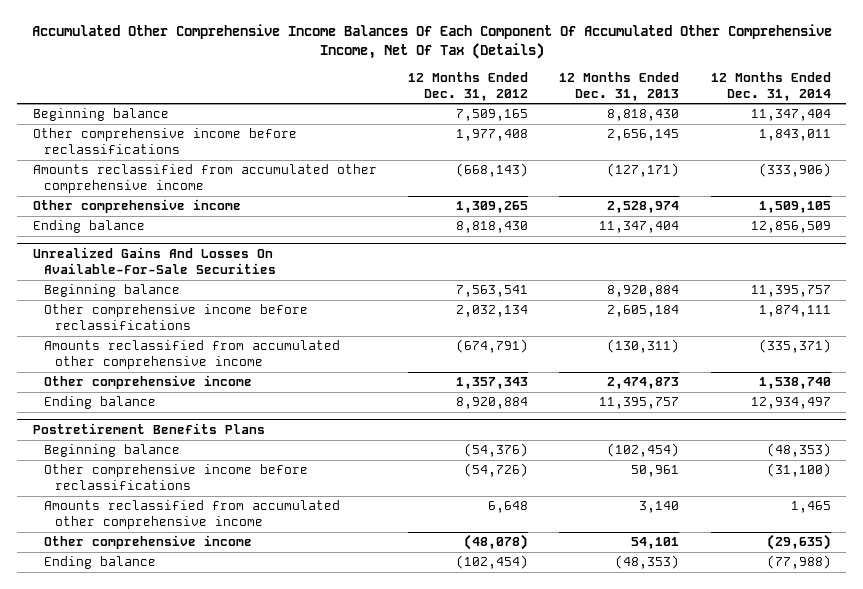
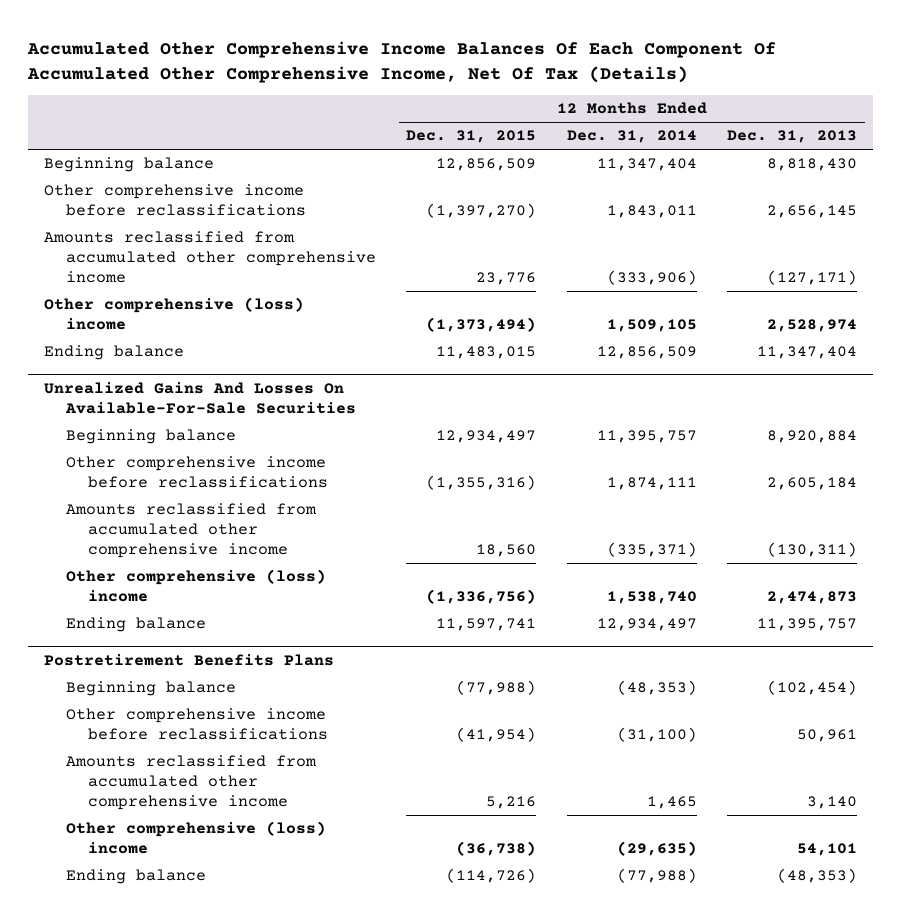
[407,71,528,101] 12 Months Ended Dec. 31, 2012 -> none
none -> [406,130,537,144] Dec. 31, 2015
[32,199,241,214] Other comprehensive income -> [43,297,304,331] Other comprehensive (loss) income
[43,375,252,390] Other comprehensive income -> [65,569,326,603] Other comprehensive (loss) income
[43,535,252,550] Other comprehensive income -> [65,821,326,855] Other comprehensive (loss) income

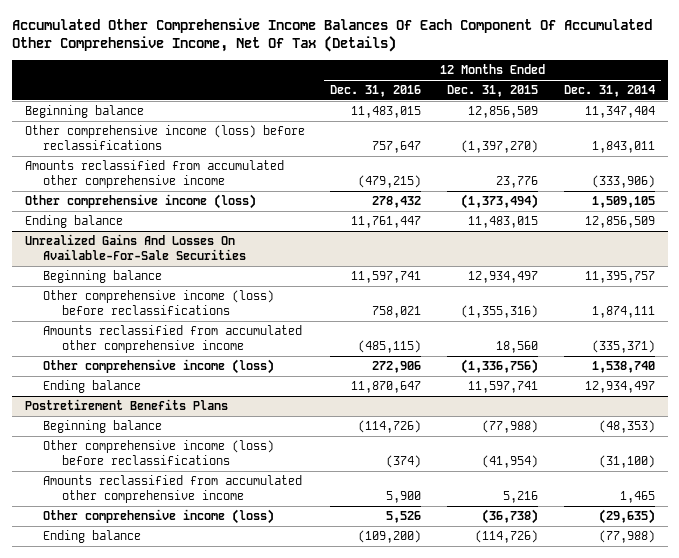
[727,130,858,144] Dec. 31, 2013 -> none
none -> [330,85,422,98] Dec. 31, 2016
[43,184,306,217] Other comprehensive income before reclassifications -> [24,125,305,151] Other comprehensive income (loss) before reclassifications
[43,297,304,331] Other comprehensive (loss) income -> [24,194,256,210] Other comprehensive income (loss)
[65,456,328,489] Other comprehensive income before reclassifications -> [43,290,275,316] Other comprehensive income (loss) before reclassifications
[65,569,326,603] Other comprehensive (loss) income -> [43,359,275,375] Other comprehensive income (loss)
[65,708,328,741] Other comprehensive income before reclassifications -> [43,440,275,466] Other comprehensive income (loss) before reclassifications
[65,821,326,855] Other comprehensive (loss) income -> [43,509,275,525] Other comprehensive income (loss)

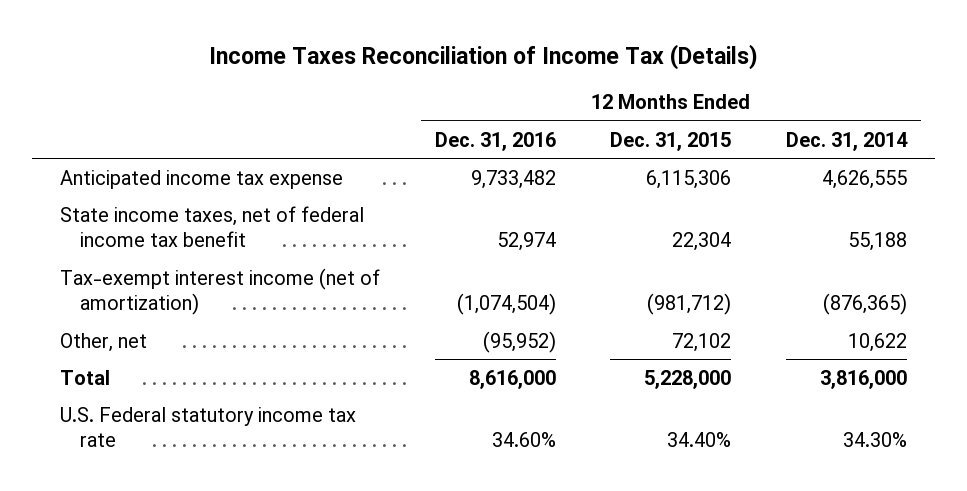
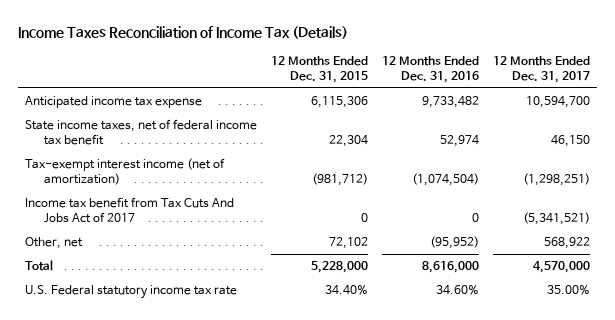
[786,131,909,151] Dec. 31, 2014 -> none
none -> [492,55,590,83] 12 Months Ended Dec. 31, 2017
none -> [25,197,235,224] Income tax benefit from Tax Cuts And Jobs Act of 2017

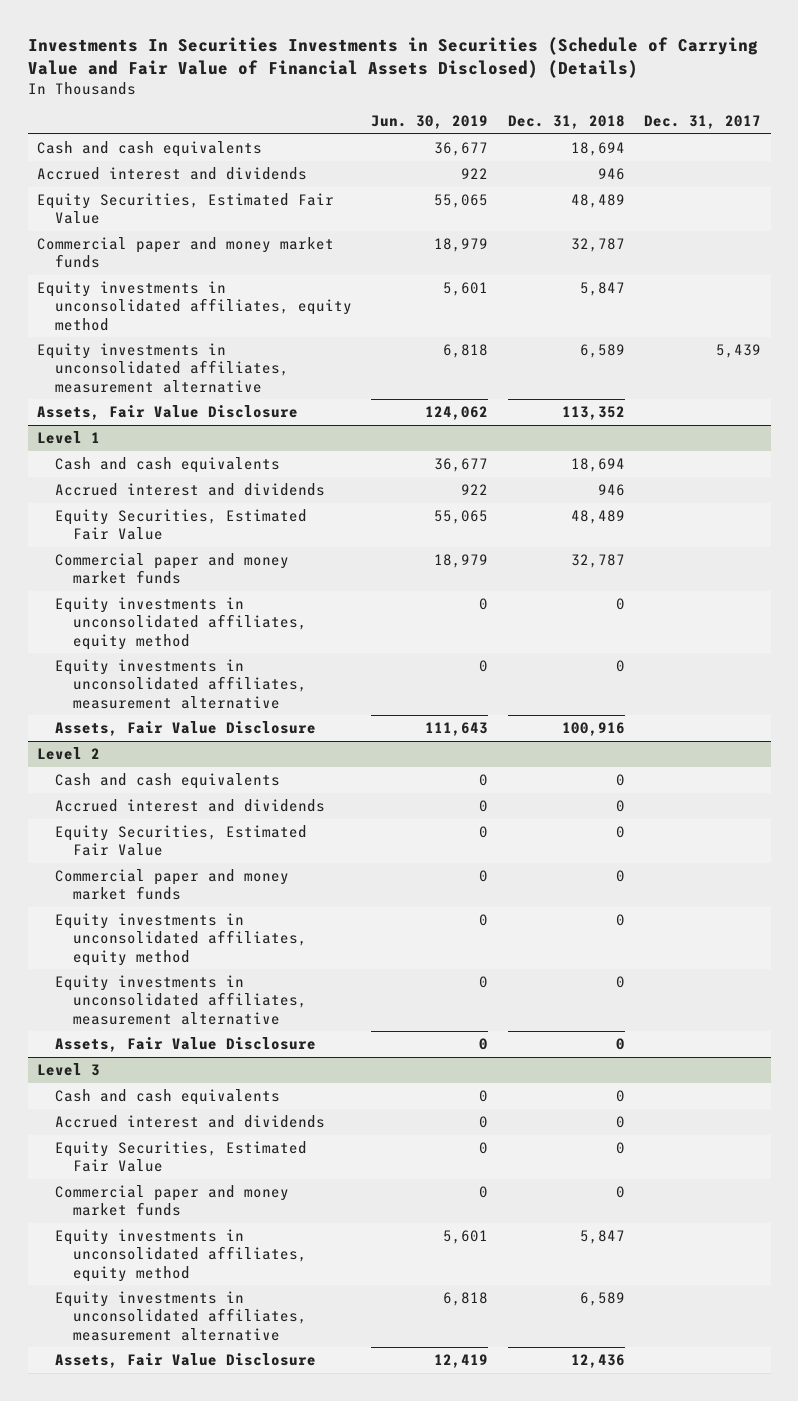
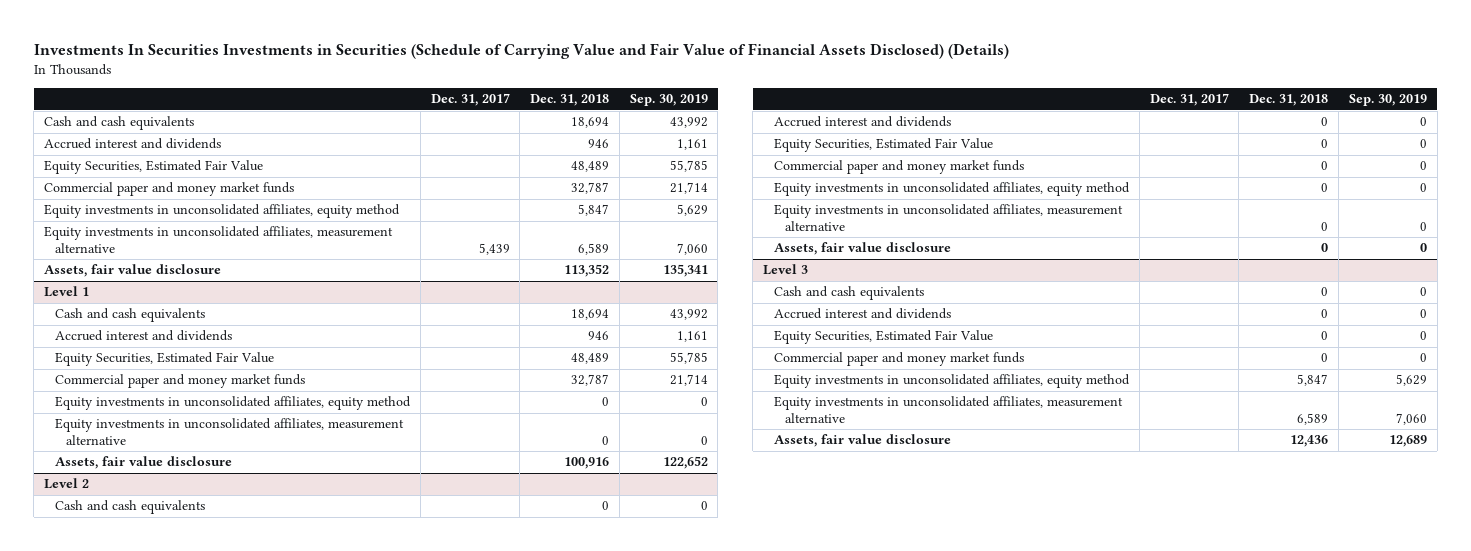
[371,115,489,130] Jun. 30, 2019 -> none
none -> [629,94,708,107] Sep. 30, 2019
[37,404,299,420] Assets, Fair Value Disclosure -> [43,264,221,278] Assets, fair value disclosure
[54,720,316,736] Assets, Fair Value Disclosure -> [55,456,233,470] Assets, fair value disclosure
[54,1036,316,1052] Assets, Fair Value Disclosure -> [774,242,952,256] Assets, fair value disclosure
[54,1352,316,1368] Assets, Fair Value Disclosure -> [774,434,952,448] Assets, fair value disclosure

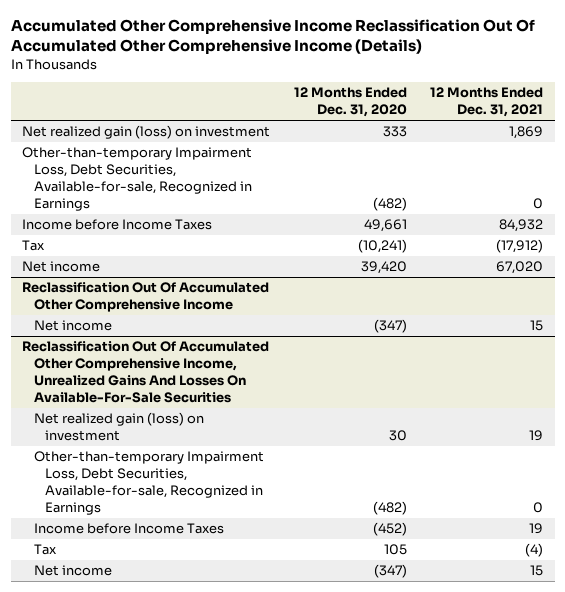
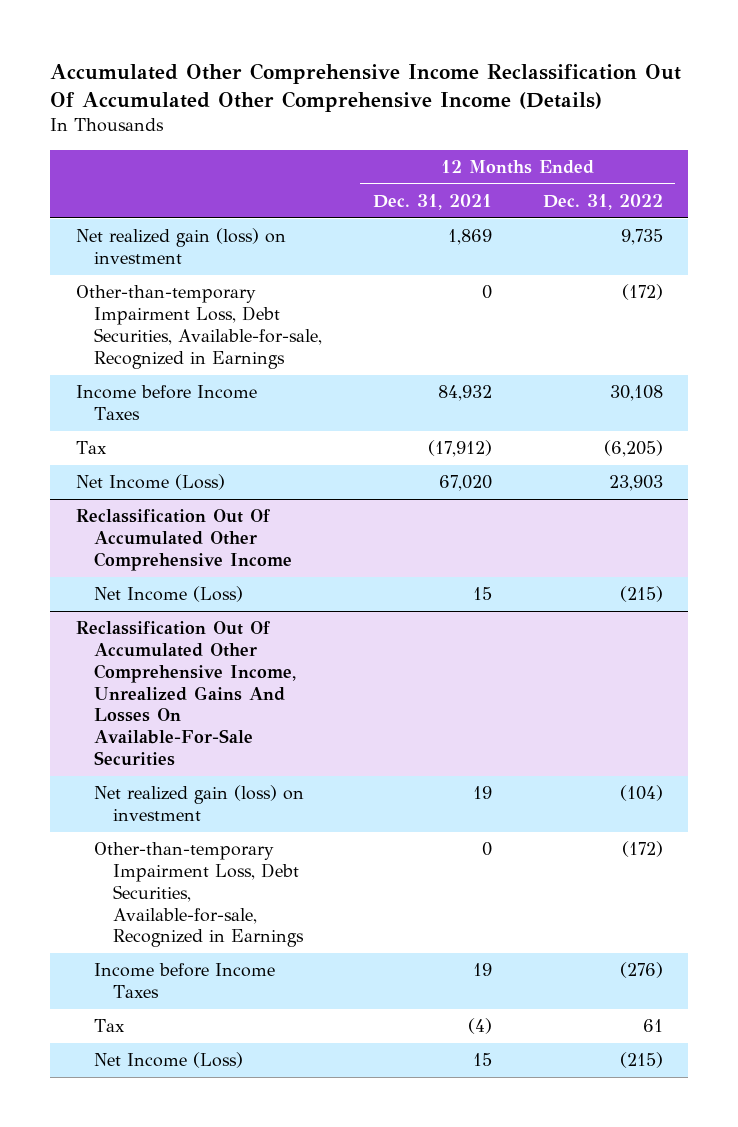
[293,87,407,118] 12 Months Ended Dec. 31, 2020 -> none
none -> [542,194,663,211] Dec. 31, 2022
[22,261,101,273] Net income -> [75,474,225,491] Net Income (Loss)
[33,320,112,332] Net income -> [94,586,244,603] Net Income (Loss)
[33,565,112,577] Net income -> [94,1052,244,1069] Net Income (Loss)

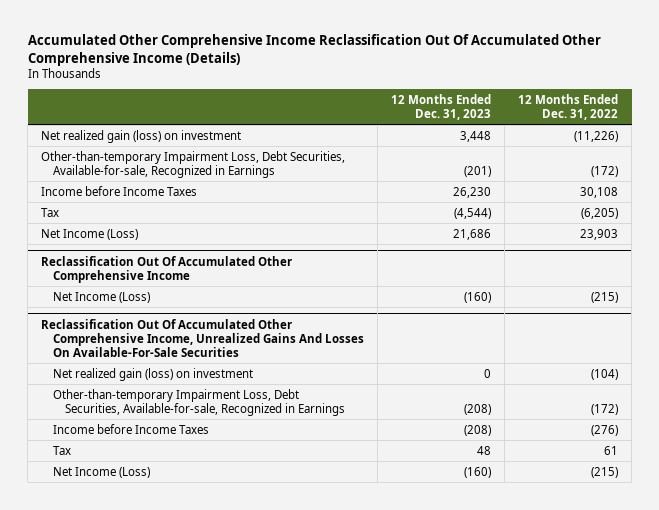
[372,194,492,211] Dec. 31, 2021 -> none
none -> [390,93,491,120] 12 Months Ended Dec. 31, 2023
[620,229,663,246] 9,735 -> [573,130,618,142] (11,226)

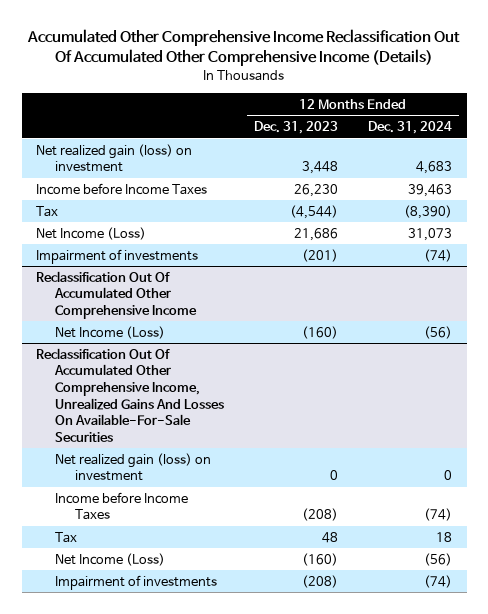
[517,93,618,120] 12 Months Ended Dec. 31, 2022 -> none
none -> [367,121,452,135] Dec. 31, 2024
[41,150,346,178] Other-than-temporary Impairment Loss, Debt Securities, Available-for-sale, Recognized in Earnings -> none
none -> [36,248,199,264] Impairment of investments
[52,388,345,416] Other-than-temporary Impairment Loss, Debt Securities, Available-for-sale, Recognized in Earnings -> none
none -> [55,574,218,590] Impairment of investments

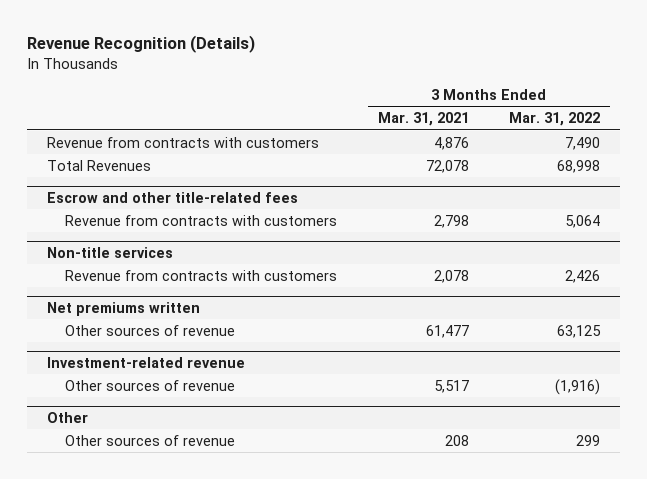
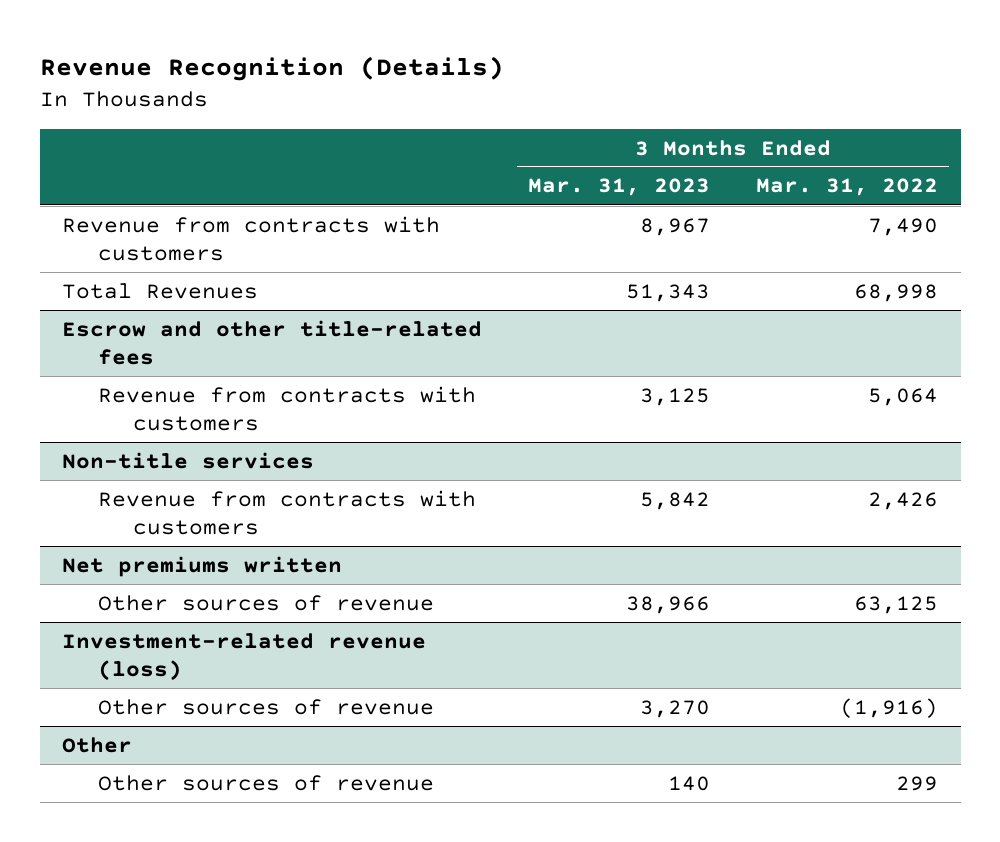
[377,112,469,127] Mar. 31, 2021 -> none
none -> [528,178,711,197] Mar. 31, 2023
[47,357,246,369] Investment-related revenue -> [62,632,427,681] Investment-related revenue (loss)

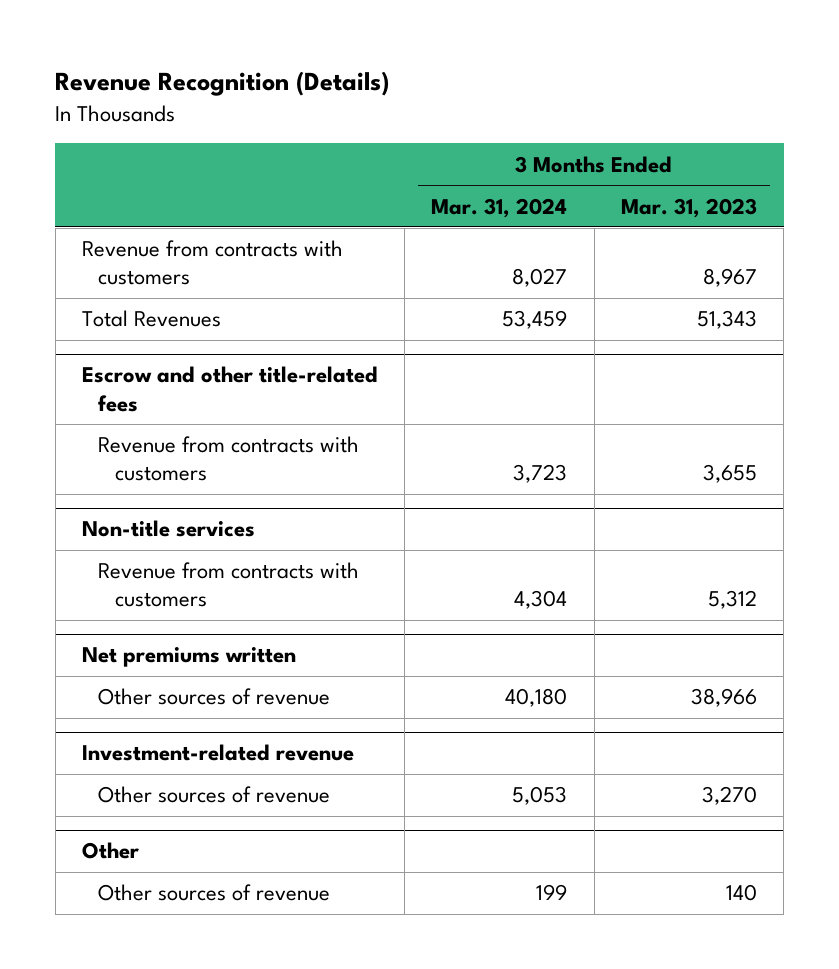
[755,178,938,197] Mar. 31, 2022 -> none
none -> [431,197,568,218] Mar. 31, 2024
[640,387,711,406] 3,125 -> [703,464,758,484] 3,655
[640,491,711,510] 5,842 -> [708,590,758,610] 5,312
[62,632,427,681] Investment-related revenue (loss) -> [81,744,354,762] Investment-related revenue

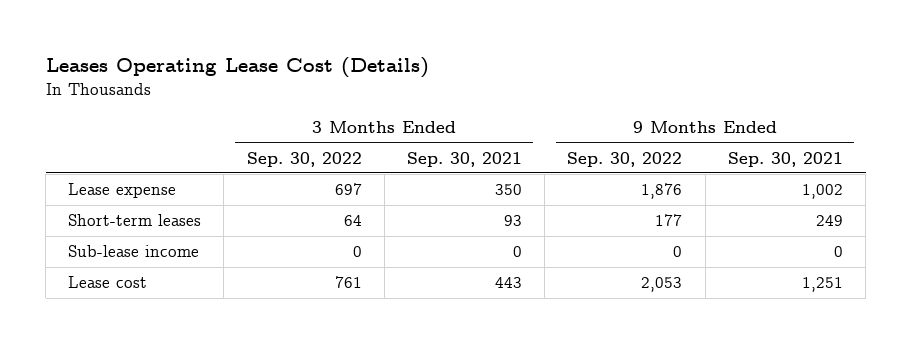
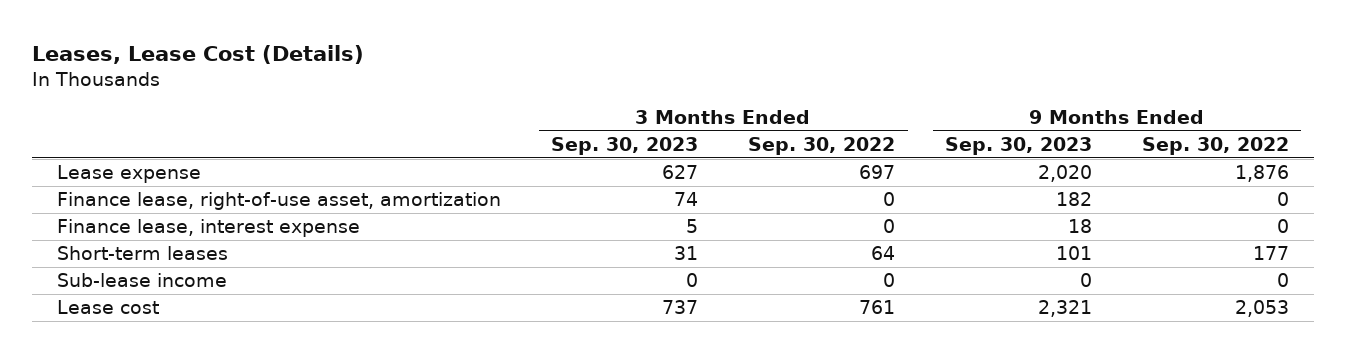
[45,56,429,78] Leases Operating Lease Cost (Details) -> [32,44,365,64] Leases, Lease Cost (Details)
[407,151,523,167] Sep. 30, 2021 -> none
[727,151,843,167] Sep. 30, 2021 -> none
none -> [551,137,699,156] Sep. 30, 2023
none -> [945,137,1093,156] Sep. 30, 2023
none -> [57,192,502,211] Finance lease, right-of-use asset, amortization
none -> [57,219,361,238] Finance lease, interest expense

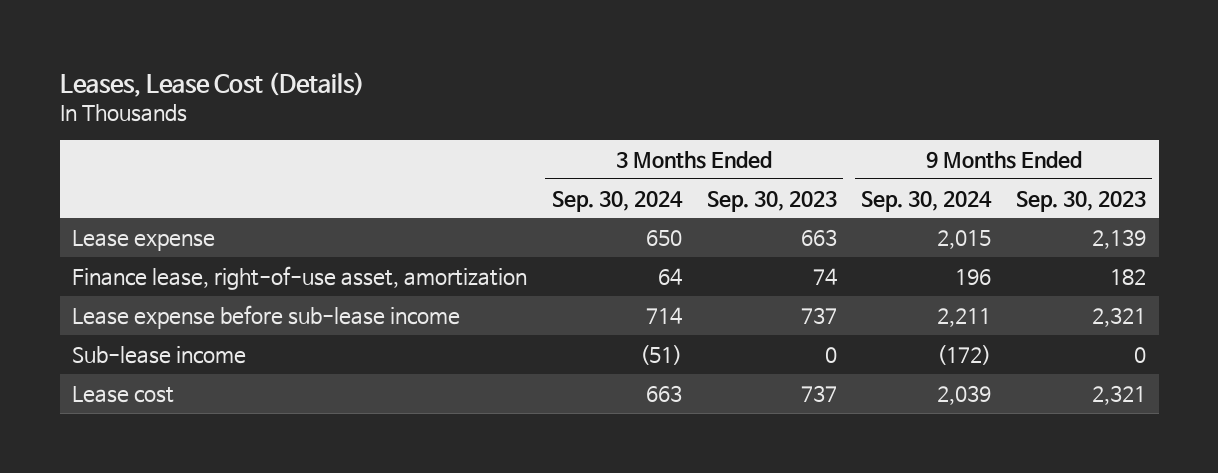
[748,137,896,156] Sep. 30, 2022 -> none
[1141,137,1289,156] Sep. 30, 2022 -> none
none -> [551,190,683,212] Sep. 30, 2024
none -> [861,190,993,212] Sep. 30, 2024
[662,165,699,180] 627 -> [800,228,837,246] 663
[1038,165,1093,183] 2,020 -> [1092,228,1147,249] 2,139
[57,219,361,238] Finance lease, interest expense -> none
[57,246,229,261] Short-term leases -> none
none -> [71,304,460,329] Lease expense before sub-lease income

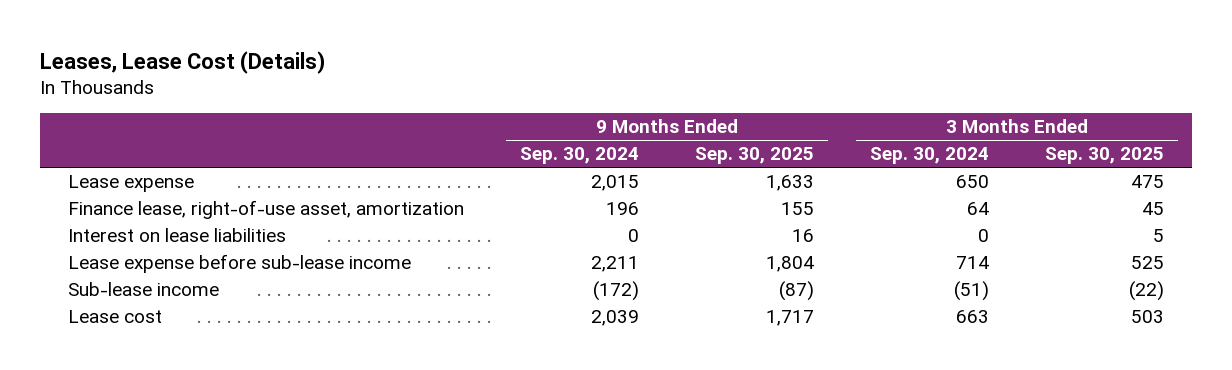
[706,190,837,212] Sep. 30, 2023 -> none
[1016,190,1147,212] Sep. 30, 2023 -> none
none -> [695,147,815,165] Sep. 30, 2025
none -> [1045,147,1165,165] Sep. 30, 2025
none -> [68,228,287,243] Interest on lease liabilities

